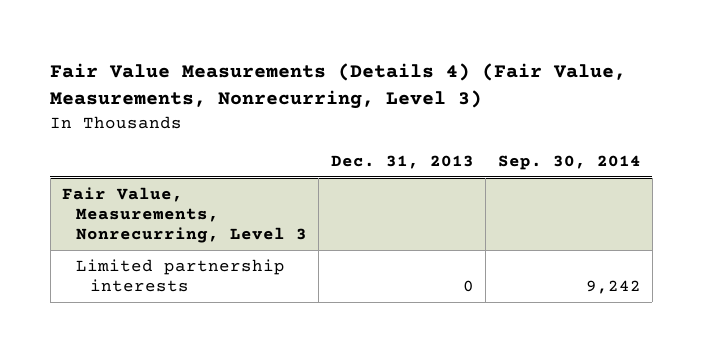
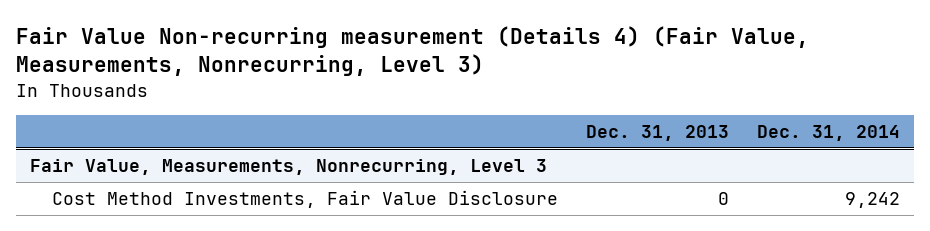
[50,63,627,110] Fair Value Measurements (Details 4) (Fair Value, Measurements, Nonrecurring, Level 3) -> [16,26,810,77] Fair Value Non-recurring measurement (Details 4) (Fair Value, Measurements, Nonrecurring, Level 3)
[497,154,641,170] Sep. 30, 2014 -> none
none -> [756,124,900,141] Dec. 31, 2014
[75,258,285,292] Limited partnership interests -> [51,189,558,208] Cost Method Investments, Fair Value Disclosure

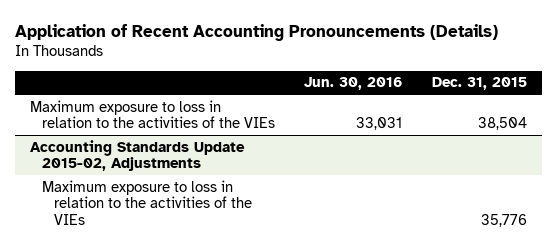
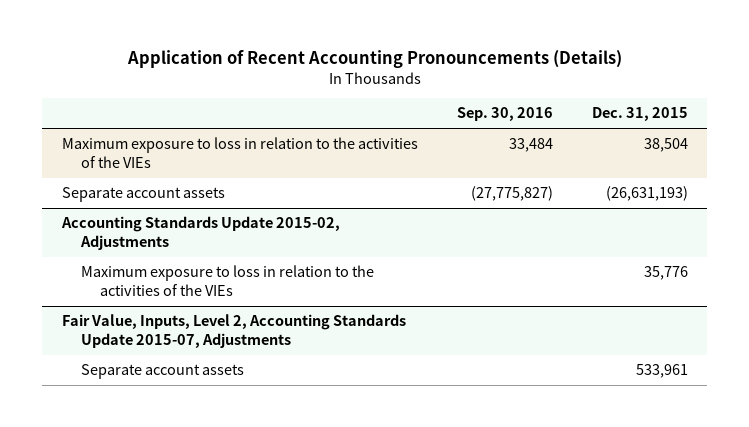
[304,77,403,91] Jun. 30, 2016 -> none
none -> [456,107,553,122] Sep. 30, 2016
none -> [61,187,225,203] Separate account assets
none -> [61,314,406,348] Fair Value, Inputs, Level 2, Accounting Standards Update 2015-07, Adjustments
none -> [80,364,244,380] Separate account assets

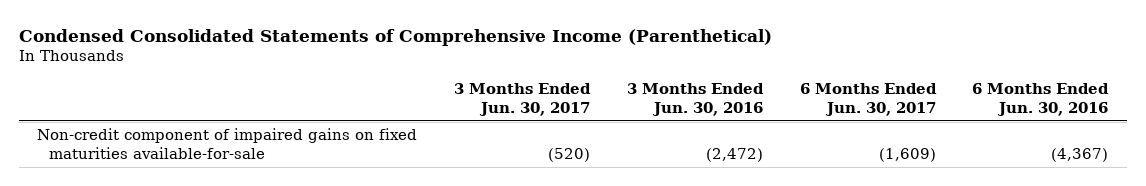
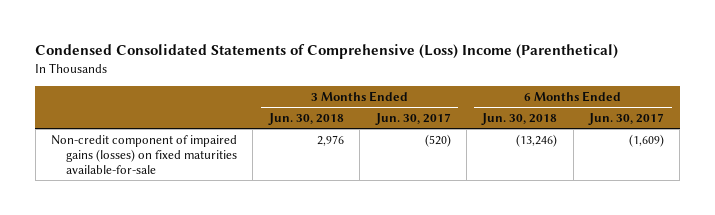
[18,28,772,46] Condensed Consolidated Statements of Comprehensive Income (Parenthetical) -> [35,44,619,60] Condensed Consolidated Statements of Comprehensive (Loss) Income (Parenthetical)
[626,83,764,117] 3 Months Ended Jun. 30, 2016 -> none
[972,83,1110,117] 6 Months Ended Jun. 30, 2016 -> none
none -> [267,112,344,125] Jun. 30, 2018
none -> [481,112,558,125] Jun. 30, 2018
[37,128,418,160] Non-credit component of impaired gains on fixed maturities available-for-sale -> [50,134,237,175] Non-credit component of impaired gains (losses) on fixed maturities available-for-sale

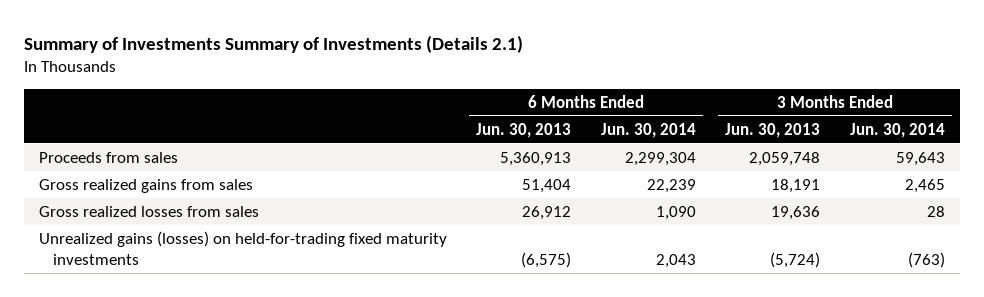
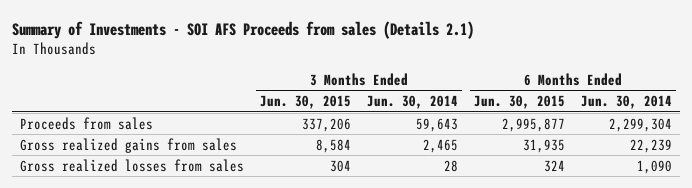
[23,34,523,53] Summary of Investments Summary of Investments (Details 2.1) -> [12,20,475,39] Summary of Investments - SOI AFS Proceeds from sales (Details 2.1)
[476,122,572,138] Jun. 30, 2013 -> none
[725,122,821,138] Jun. 30, 2013 -> none
none -> [259,95,351,110] Jun. 30, 2015
none -> [473,95,565,110] Jun. 30, 2015
[38,230,447,266] Unrealized gains (losses) on held-for-trading fixed maturity investments -> none

